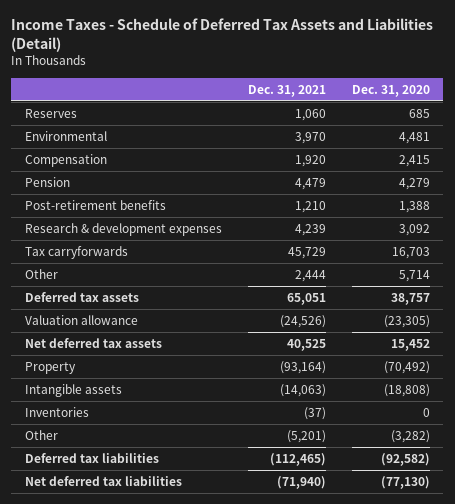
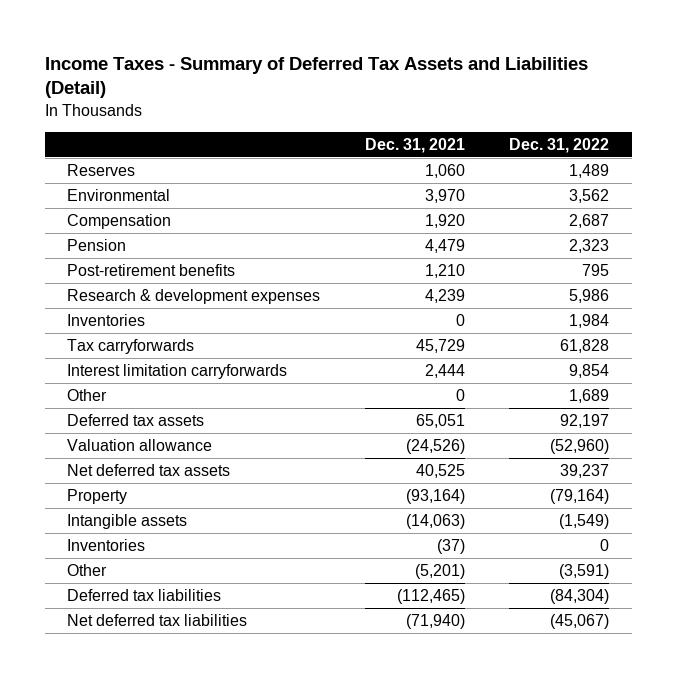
[11,18,434,53] Income Taxes - Schedule of Deferred Tax Assets and Liabilities (Detail) -> [44,56,588,99] Income Taxes - Summary of Deferred Tax Assets and Liabilities (Detail)
[352,84,431,97] Dec. 31, 2020 -> none
none -> [509,137,610,153] Dec. 31, 2022
none -> [66,313,145,326] Inventories
none -> [66,363,287,379] Interest limitation carryforwards
[294,270,326,283] 2,444 -> [455,388,465,401] 0

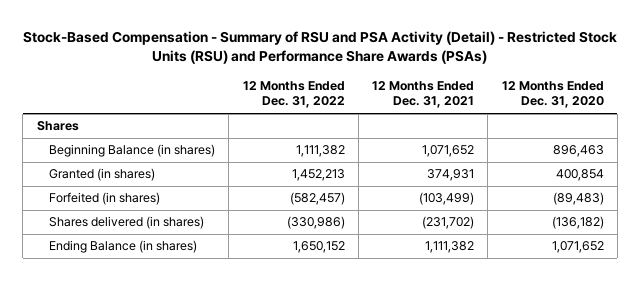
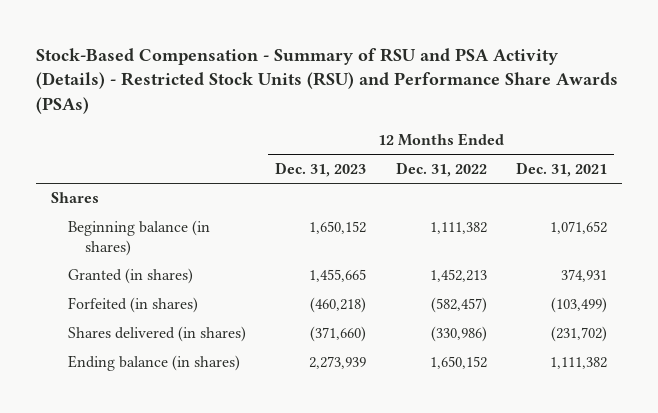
[23,30,618,65] Stock-Based Compensation - Summary of RSU and PSA Activity (Detail) - Restricted Stock Units (RSU) and Performance Share Awards (PSAs) -> [36,47,619,114] Stock-Based Compensation - Summary of RSU and PSA Activity (Details) - Restricted Stock Units (RSU) and Performance Share Awards (PSAs)
[501,80,604,109] 12 Months Ended Dec. 31, 2020 -> none
none -> [275,161,367,177] Dec. 31, 2023
[49,144,216,158] Beginning Balance (in shares) -> [67,220,210,256] Beginning balance (in shares)
[49,240,198,254] Ending Balance (in shares) -> [67,355,240,372] Ending balance (in shares)

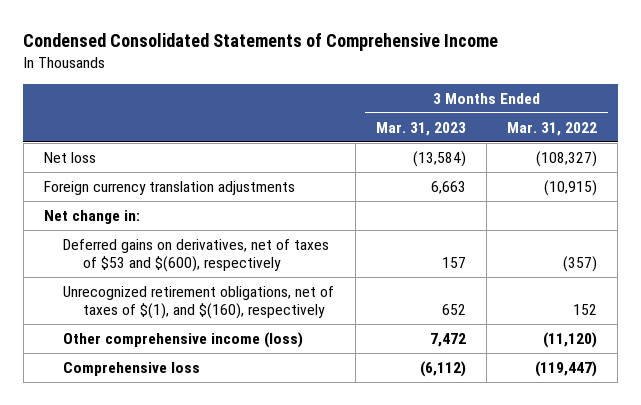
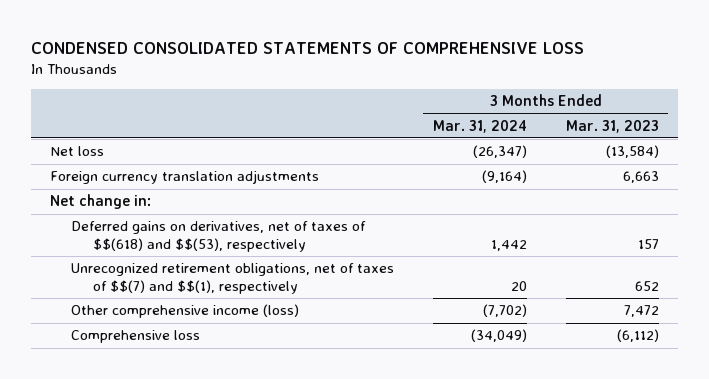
[23,33,499,52] Condensed Consolidated Statements of Comprehensive Income -> [30,41,584,54] CONDENSED CONSOLIDATED STATEMENTS OF COMPREHENSIVE LOSS
[507,121,598,136] Mar. 31, 2022 -> none
none -> [433,119,528,133] Mar. 31, 2024
[63,238,330,273] Deferred gains on derivatives, net of taxes of $53 and $(600), respectively -> [71,221,367,252] Deferred gains on derivatives, net of taxes of $$(618) and $$(53), respectively
[63,285,335,320] Unrecognized retirement obligations, net of taxes of $(1), and $(160), respectively -> [71,263,395,294] Unrecognized retirement obligations, net of taxes of $$(7) and $$(1), respectively

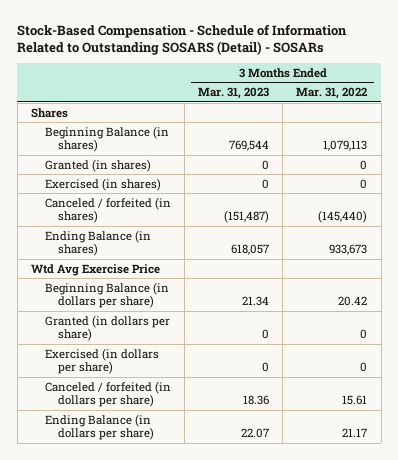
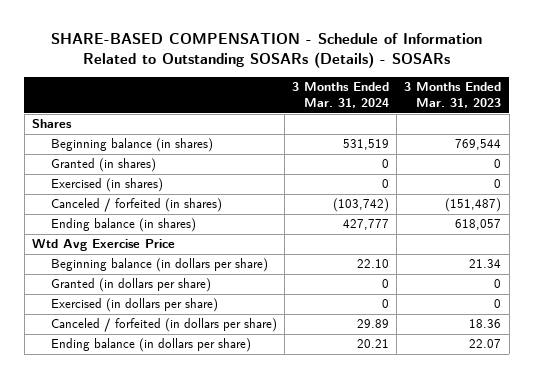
[17,23,348,56] Stock-Based Compensation - Schedule of Information Related to Outstanding SOSARS (Detail) - SOSARs -> [50,32,482,68] SHARE-BASED COMPENSATION - Schedule of Information Related to Outstanding SOSARs (Details) - SOSARs
[296,87,368,100] Mar. 31, 2022 -> none
none -> [292,82,390,109] 3 Months Ended Mar. 31, 2024
[44,125,169,153] Beginning Balance (in shares) -> [50,138,213,153] Beginning balance (in shares)
[44,229,151,257] Ending Balance (in shares) -> [50,218,196,233] Ending balance (in shares)
[44,281,169,309] Beginning Balance (in dollars per share) -> [50,258,268,273] Beginning balance (in dollars per share)
[44,413,155,441] Ending Balance (in dollars per share) -> [50,338,251,353] Ending balance (in dollars per share)

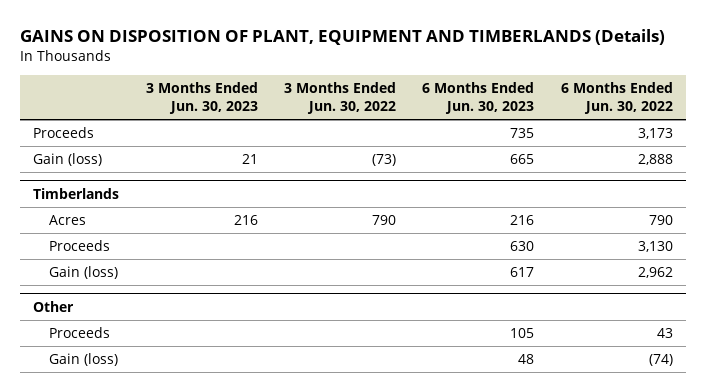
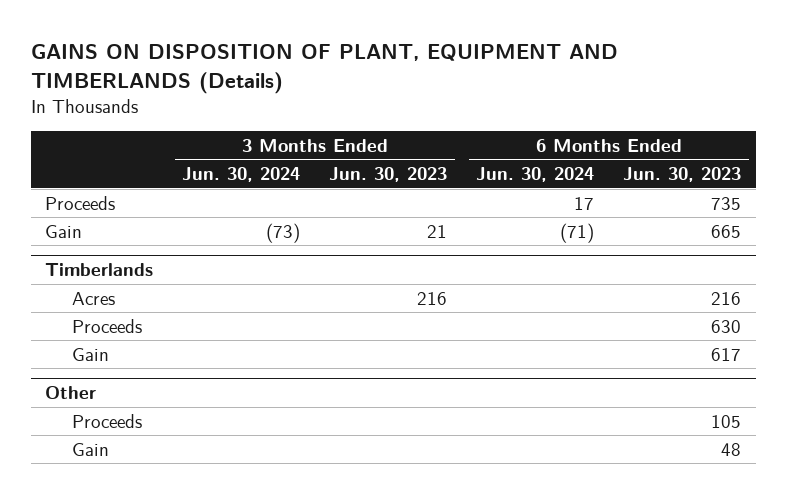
[283,82,396,115] 3 Months Ended Jun. 30, 2022 -> none
[560,82,673,115] 6 Months Ended Jun. 30, 2022 -> none
none -> [182,167,301,183] Jun. 30, 2024
none -> [476,167,595,183] Jun. 30, 2024
[33,152,103,166] Gain (loss) -> [45,224,83,238] Gain
[48,265,118,279] Gain (loss) -> [71,347,109,361] Gain
[48,352,118,366] Gain (loss) -> [71,442,109,456] Gain

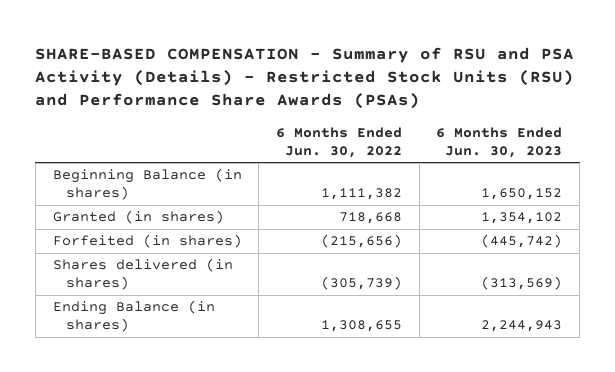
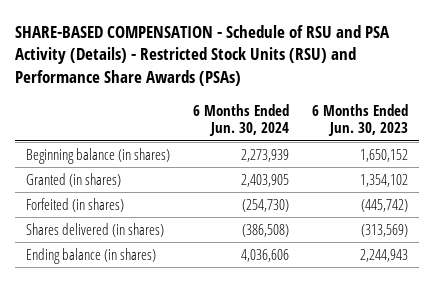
[35,46,575,110] SHARE-BASED COMPENSATION - Summary of RSU and PSA Activity (Details) - Restricted Stock Units (RSU) and Performance Share Awards (PSAs) -> [15,24,391,87] SHARE-BASED COMPENSATION - Schedule of RSU and PSA Activity (Details) - Restricted Stock Units (RSU) and Performance Share Awards (PSAs)
[275,126,402,158] 6 Months Ended Jun. 30, 2022 -> none
none -> [193,103,290,137] 6 Months Ended Jun. 30, 2024
[52,168,242,201] Beginning Balance (in shares) -> [26,147,171,164] Beginning balance (in shares)
[52,300,215,333] Ending Balance (in shares) -> [26,247,157,264] Ending balance (in shares)

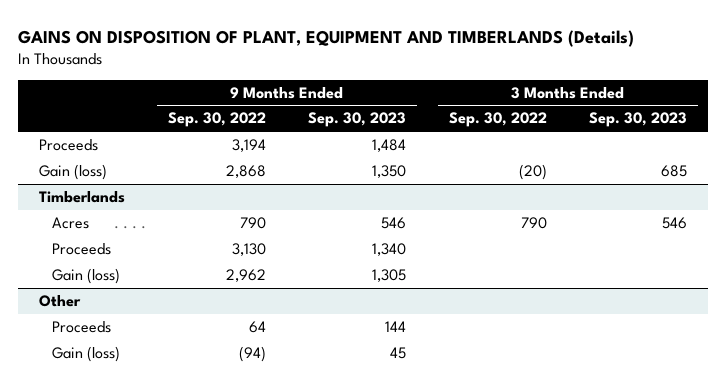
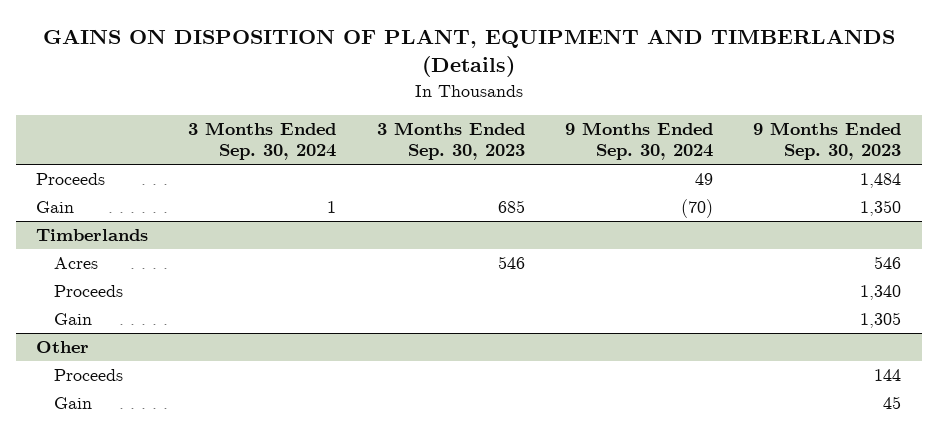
[167,112,266,128] Sep. 30, 2022 -> none
[448,112,547,128] Sep. 30, 2022 -> none
none -> [188,122,337,161] 3 Months Ended Sep. 30, 2024
none -> [565,122,714,161] 9 Months Ended Sep. 30, 2024
[39,164,108,181] Gain (loss) -> [35,201,74,214] Gain
[52,268,121,285] Gain (loss) -> [54,313,93,326] Gain
[52,346,121,363] Gain (loss) -> [54,397,93,410] Gain

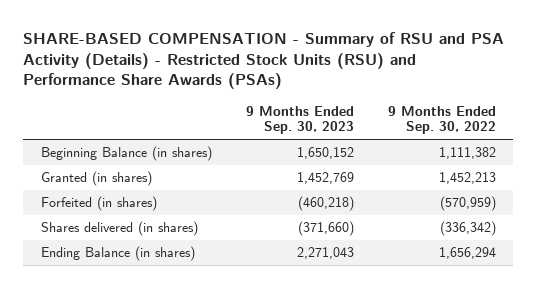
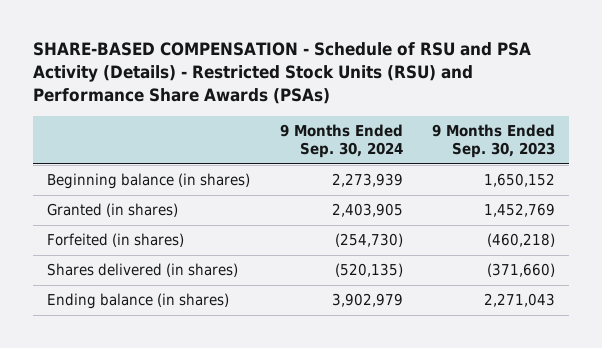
[23,32,505,90] SHARE-BASED COMPENSATION - Summary of RSU and PSA Activity (Details) - Restricted Stock Units (RSU) and Performance Share Awards (PSAs) -> [32,42,531,104] SHARE-BASED COMPENSATION - Schedule of RSU and PSA Activity (Details) - Restricted Stock Units (RSU) and Performance Share Awards (PSAs)
[388,105,497,135] 9 Months Ended Sep. 30, 2022 -> none
none -> [279,123,403,159] 9 Months Ended Sep. 30, 2024
[40,146,212,162] Beginning Balance (in shares) -> [47,173,251,190] Beginning balance (in shares)
[40,246,195,262] Ending Balance (in shares) -> [47,293,230,310] Ending balance (in shares)

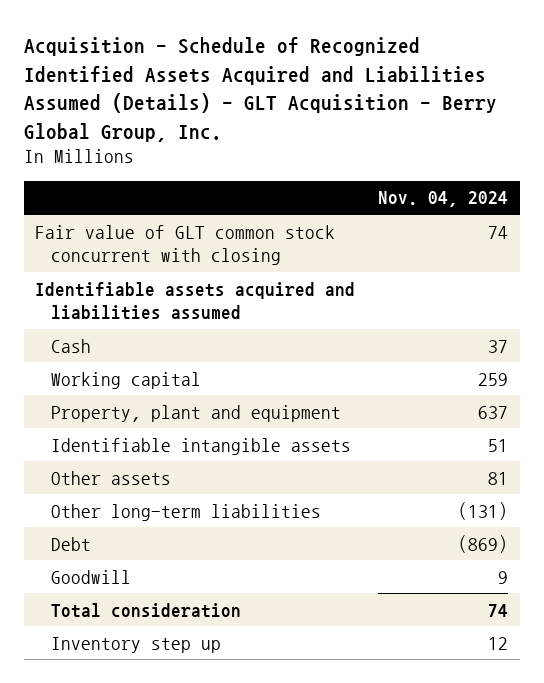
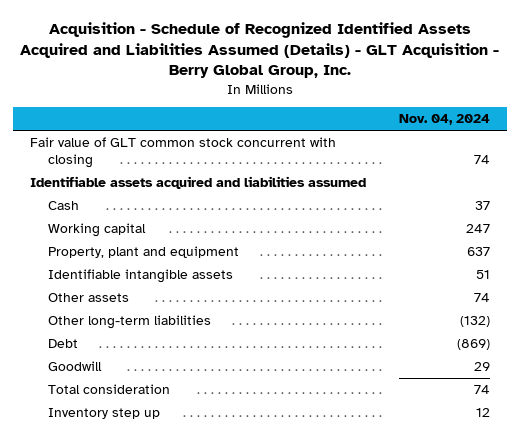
[478,372,509,386] 259 -> [466,224,491,234] 247
[488,471,509,485] 81 -> [474,293,491,303] 74
[458,501,509,520] (131) -> [460,316,491,328] (132)
[498,570,509,584] 9 -> [474,362,491,372] 29

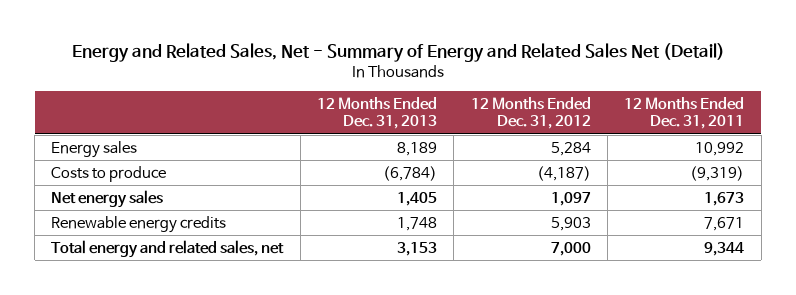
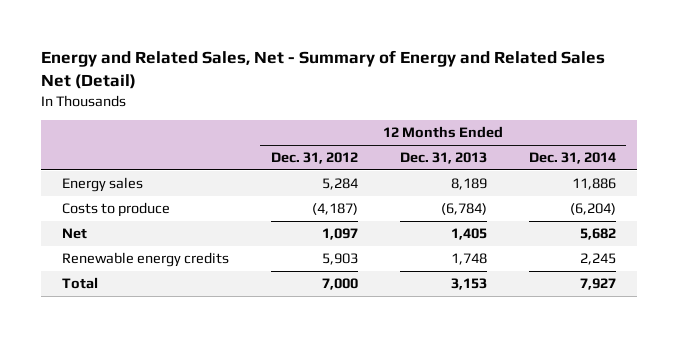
[624,96,745,130] 12 Months Ended Dec. 31, 2011 -> none
none -> [528,152,616,165] Dec. 31, 2014
[51,189,164,208] Net energy sales -> [61,228,87,240] Net
[51,239,285,258] Total energy and related sales, net -> [61,277,98,290] Total

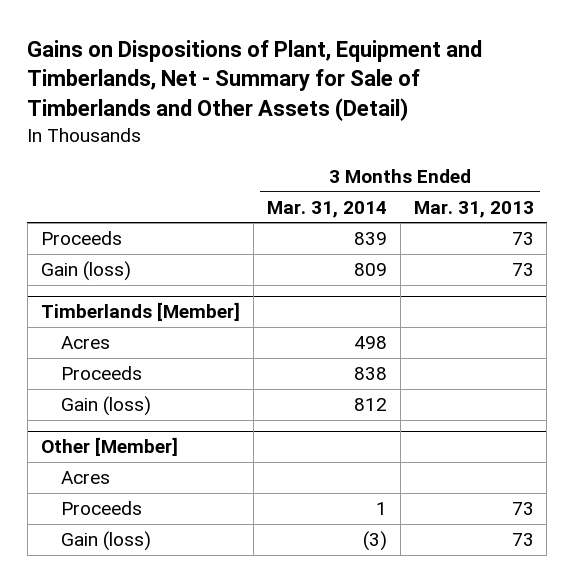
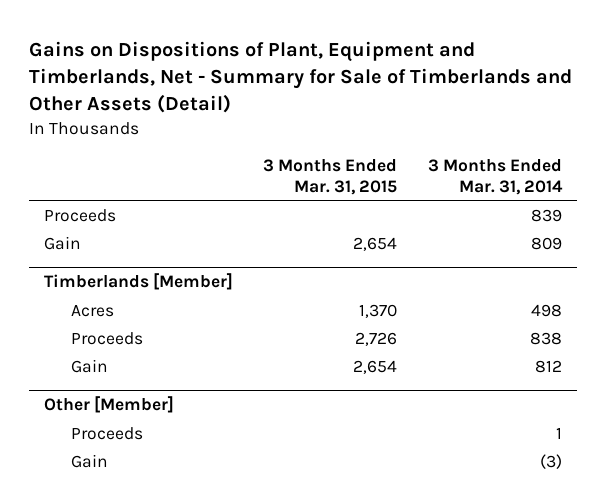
[413,200,534,218] Mar. 31, 2013 -> none
none -> [263,158,398,195] 3 Months Ended Mar. 31, 2015
[40,261,131,282] Gain (loss) -> [44,235,82,250] Gain
[61,396,152,417] Gain (loss) -> [71,358,109,373] Gain
[61,471,111,485] Acres -> none
[61,531,152,552] Gain (loss) -> [71,453,109,468] Gain

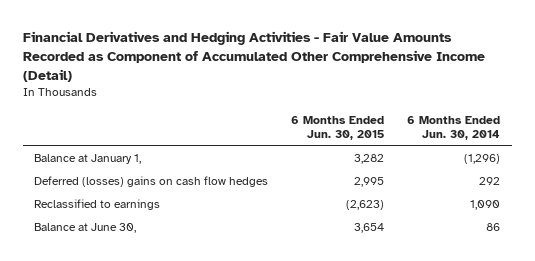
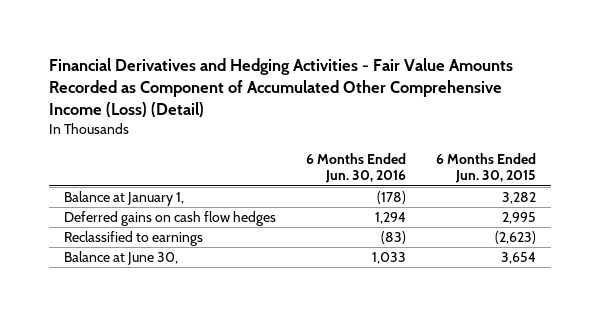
[22,30,485,82] Financial Derivatives and Hedging Activities - Fair Value Amounts Recorded as Component of Accumulated Other Comprehensive Income (Detail) -> [49,58,514,118] Financial Derivatives and Hedging Activities - Fair Value Amounts Recorded as Component of Accumulated Other Comprehensive Income (Loss) (Detail)
[407,115,501,141] 6 Months Ended Jun. 30, 2014 -> none
none -> [306,152,407,184] 6 Months Ended Jun. 30, 2016
[34,175,269,187] Deferred (losses) gains on cash flow hedges -> [64,211,277,227] Deferred gains on cash flow hedges

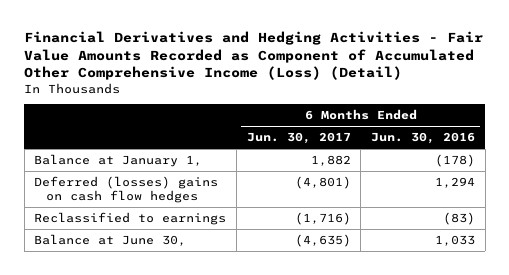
[436,152,537,184] 6 Months Ended Jun. 30, 2015 -> none
none -> [246,132,351,145] Jun. 30, 2017
[64,211,277,227] Deferred gains on cash flow hedges -> [34,176,219,203] Deferred (losses) gains on cash flow hedges

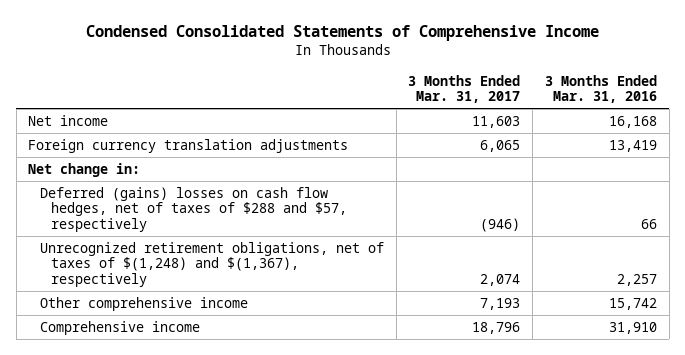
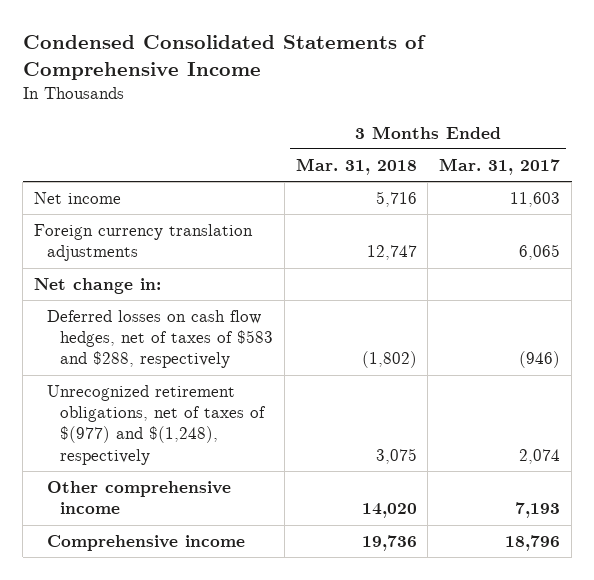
[544,74,657,104] 3 Months Ended Mar. 31, 2016 -> none
none -> [295,157,417,175] Mar. 31, 2018
[39,186,348,233] Deferred (gains) losses on cash flow hedges, net of taxes of $288 and $57, respectively -> [46,310,273,369] Deferred losses on cash flow hedges, net of taxes of $583 and $288, respectively
[39,241,384,288] Unrecognized retirement obligations, net of taxes of $(1,248) and $(1,367), respectively -> [46,385,266,465] Unrecognized retirement obligations, net of taxes of $(977) and $(1,248), respectively

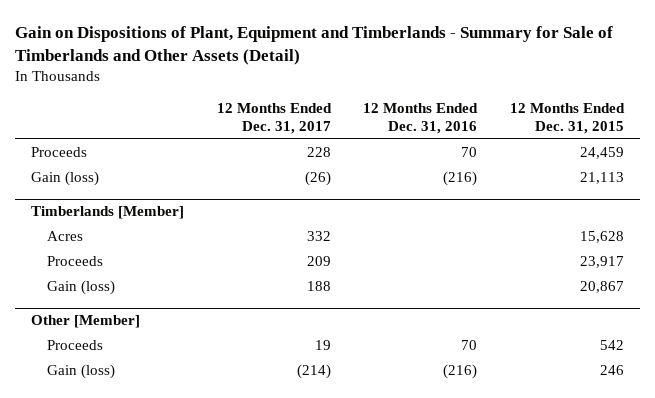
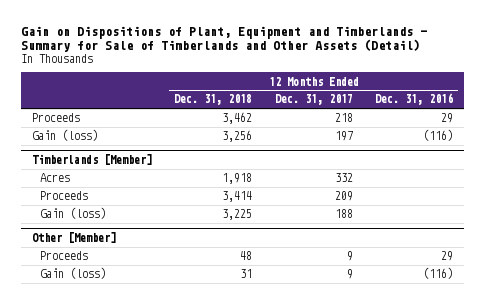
[509,102,625,135] 12 Months Ended Dec. 31, 2015 -> none
none -> [174,94,253,106] Dec. 31, 2018
[306,147,331,158] 228 -> [334,113,353,123] 218
[461,147,478,158] 70 -> [440,113,453,124] 29
[304,171,331,187] (26) -> [334,131,353,142] 197
[443,171,478,187] (216) -> [422,129,453,142] (116)
[314,340,331,351] 19 -> [346,251,353,262] 9
[461,340,478,351] 70 -> [440,251,453,262] 29
[296,364,331,380] (214) -> [346,269,353,280] 9
[443,364,478,380] (216) -> [422,267,453,280] (116)

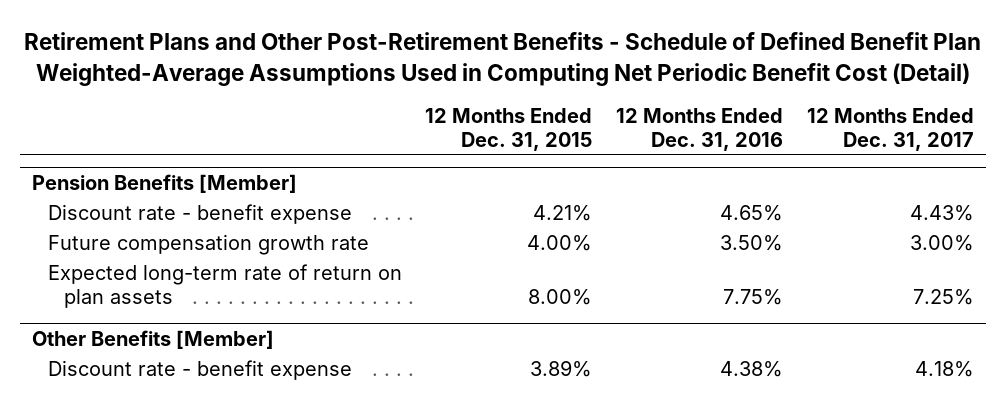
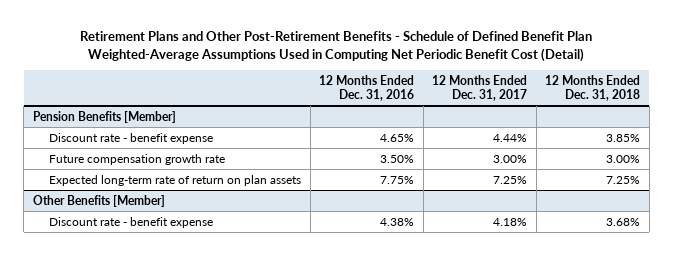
[425,108,593,151] 12 Months Ended Dec. 31, 2015 -> none
none -> [545,75,641,101] 12 Months Ended Dec. 31, 2018
[909,205,974,222] 4.43% -> [493,133,528,142] 4.44%

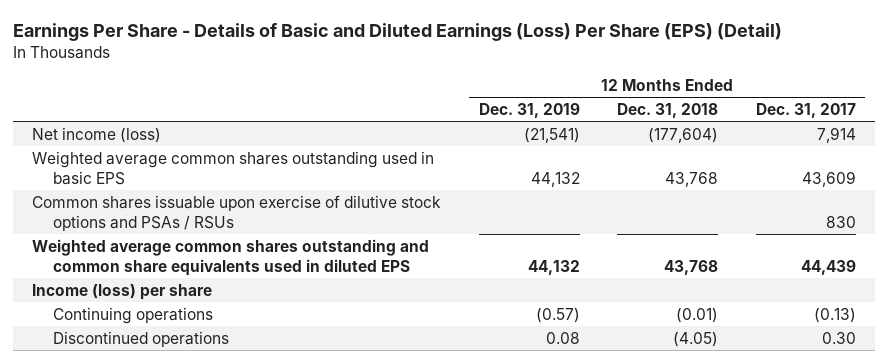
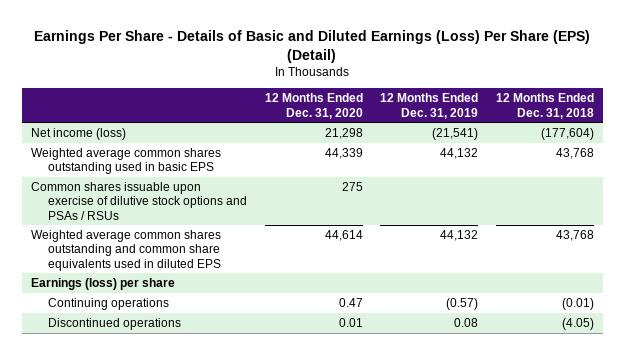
[755,103,856,119] Dec. 31, 2017 -> none
none -> [264,93,363,119] 12 Months Ended Dec. 31, 2020
[32,283,213,300] Income (loss) per share -> [30,277,175,290] Earnings (loss) per share

